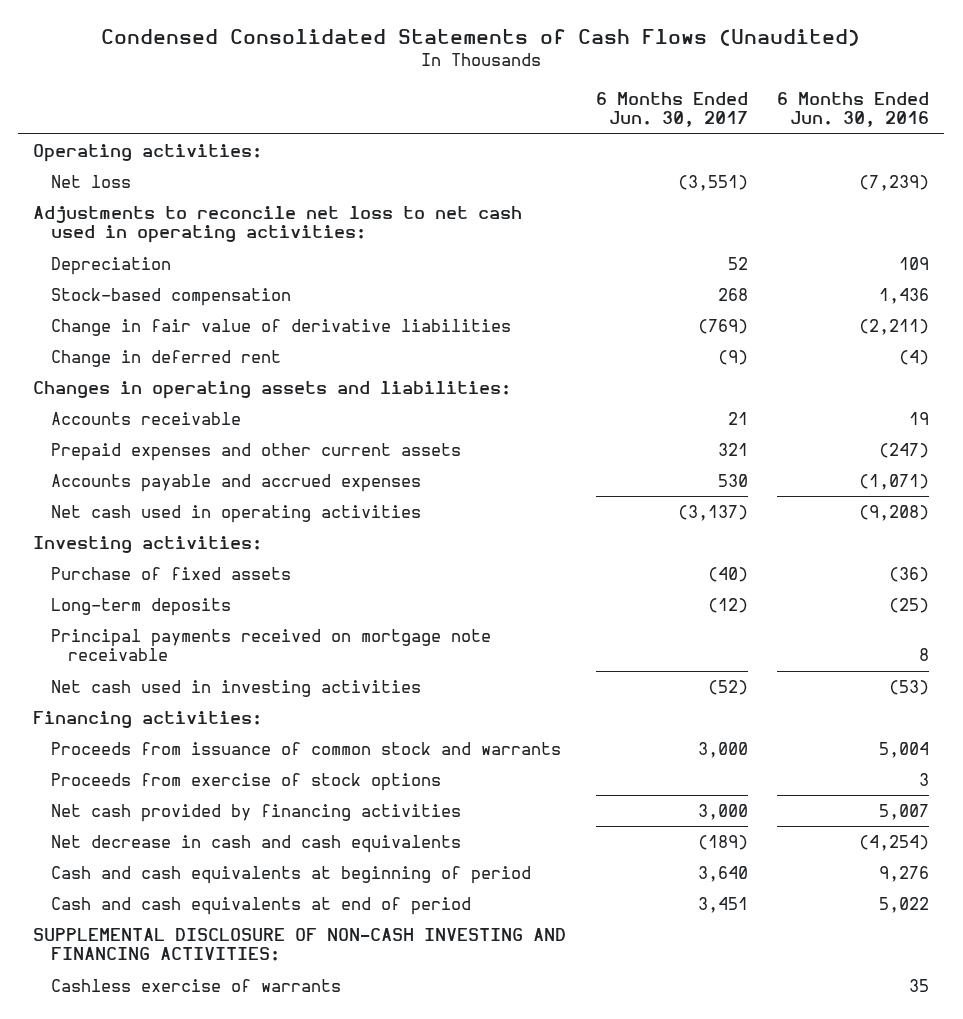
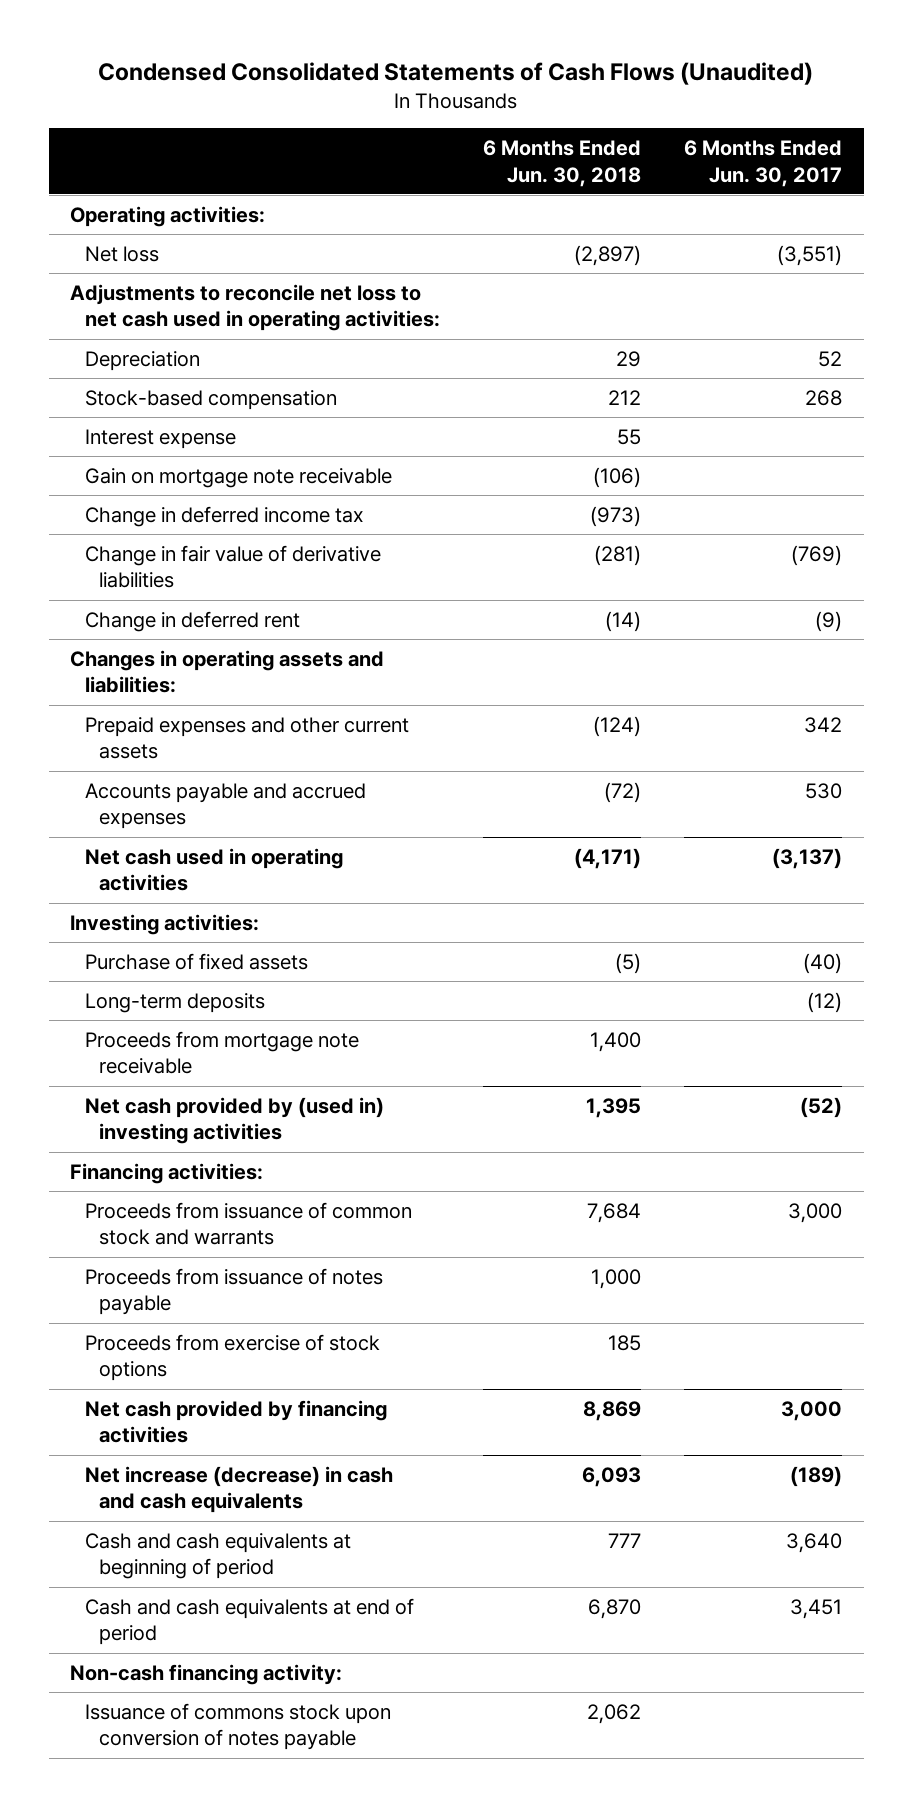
[777,92,930,128] 6 Months Ended Jun. 30, 2016 -> none
none -> [483,140,642,187] 6 Months Ended Jun. 30, 2018
none -> [84,428,236,449] Interest expense
none -> [84,467,392,488] Gain on mortgage note receivable
none -> [84,505,364,527] Change in deferred income tax
[50,412,241,426] Accounts receivable -> none
[717,443,748,457] 321 -> [804,716,843,733] 342
[50,629,491,662] Principal payments received on mortgage note receivable -> none
none -> [84,1030,359,1075] Proceeds from mortgage note receivable
[50,680,421,698] Net cash used in investing activities -> [84,1096,384,1145] Net cash provided by (used in) investing activities
none -> [84,1267,383,1316] Proceeds from issuance of notes payable
[50,835,461,854] Net decrease in cash and cash equivalents -> [84,1465,393,1514] Net increase (decrease) in cash and cash equivalents
[33,928,567,962] SUPPLEMENTAL DISCLOSURE OF NON-CASH INVESTING AND FINANCING ACTIVITIES: -> none
[50,979,341,993] Cashless exercise of warrants -> none
none -> [70,1663,343,1685] Non-cash financing activity:
none -> [84,1702,391,1751] Issuance of commons stock upon conversion of notes payable

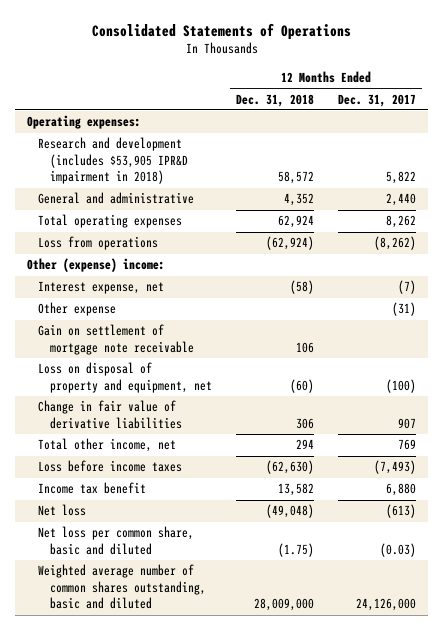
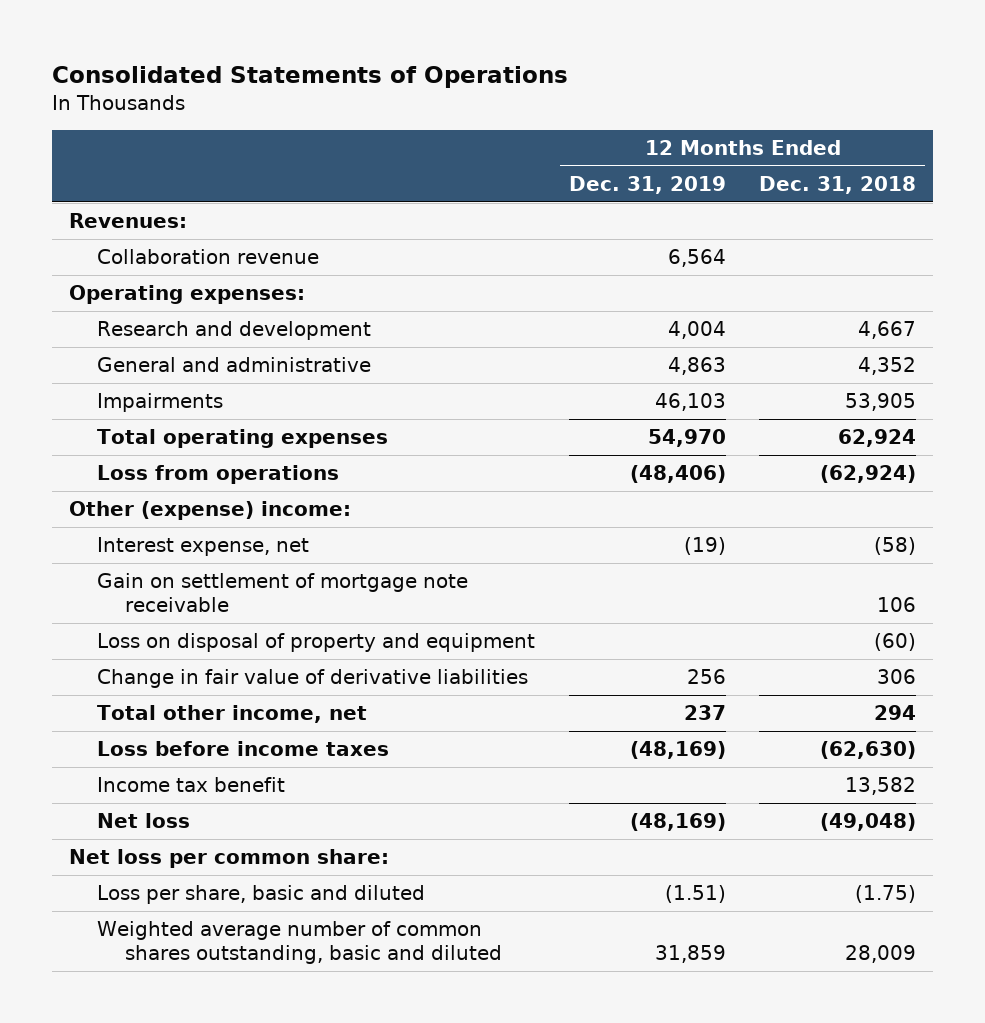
[337,93,416,107] Dec. 31, 2017 -> none
none -> [568,176,726,195] Dec. 31, 2019
none -> [68,213,187,229] Revenues:
none -> [96,249,319,265] Collaboration revenue
[38,137,188,185] Research and development (includes $53,905 IPR&D impairment in 2018) -> [96,321,371,341] Research and development
[277,171,314,185] 58,572 -> [858,321,917,340] 4,667
none -> [96,393,223,413] Impairments
[38,302,117,317] Other expense -> none
[38,362,212,393] Loss on disposal of property and equipment, net -> [96,633,535,653] Loss on disposal of property and equipment
none -> [68,849,389,869] Net loss per common share:
[38,526,195,555] Net loss per common share, basic and diluted -> [96,885,425,905] Loss per share, basic and diluted
[253,598,314,612] 28,009,000 -> [845,945,917,964] 28,009

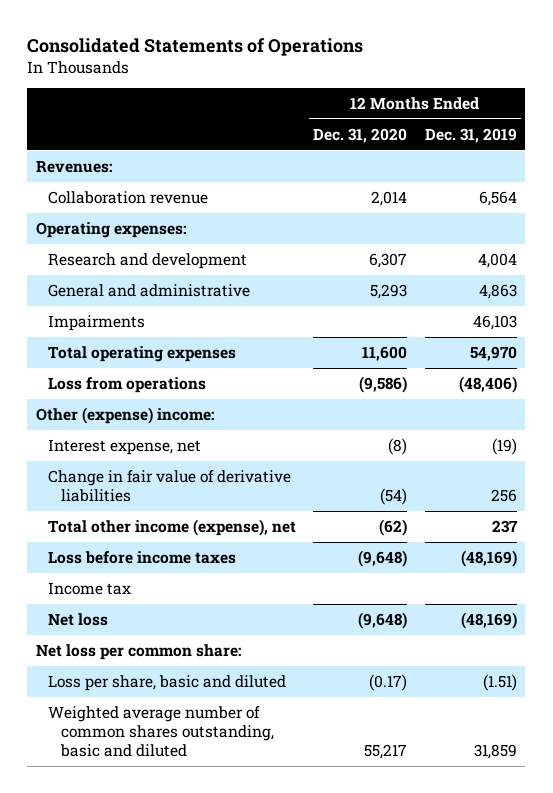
[759,176,917,195] Dec. 31, 2018 -> none
none -> [313,127,408,143] Dec. 31, 2020
[96,573,468,613] Gain on settlement of mortgage note receivable -> none
[96,633,535,653] Loss on disposal of property and equipment -> none
[96,705,367,724] Total other income, net -> [48,518,297,536] Total other income (expense), net
[96,777,285,793] Income tax benefit -> [48,581,132,595] Income tax

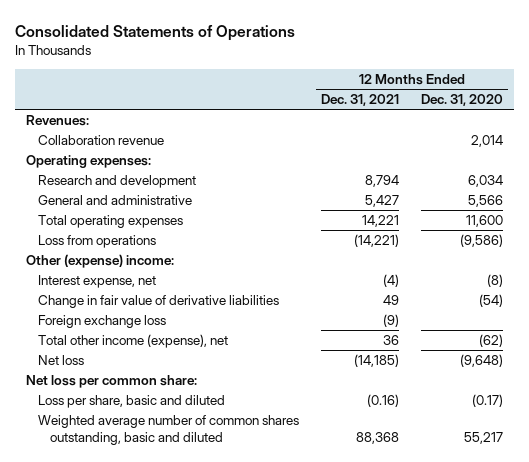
[424,127,517,143] Dec. 31, 2019 -> none
none -> [321,94,400,107] Dec. 31, 2021
[48,314,146,331] Impairments -> none
[369,252,408,268] 6,307 -> [468,175,504,188] 6,034
[370,283,408,299] 5,293 -> [468,195,504,208] 5,566
none -> [38,315,167,329] Foreign exchange loss
[48,550,237,564] Loss before income taxes -> none
[48,581,132,595] Income tax -> none

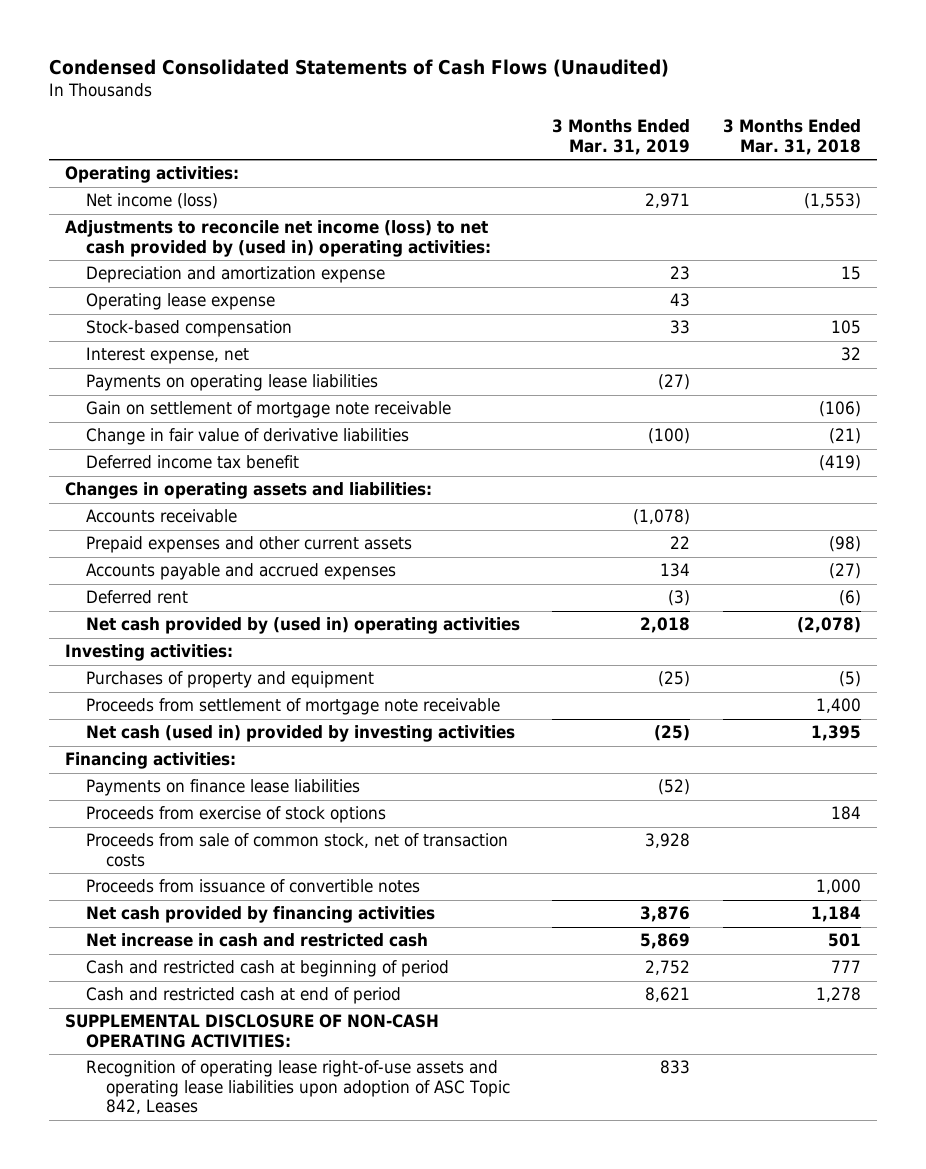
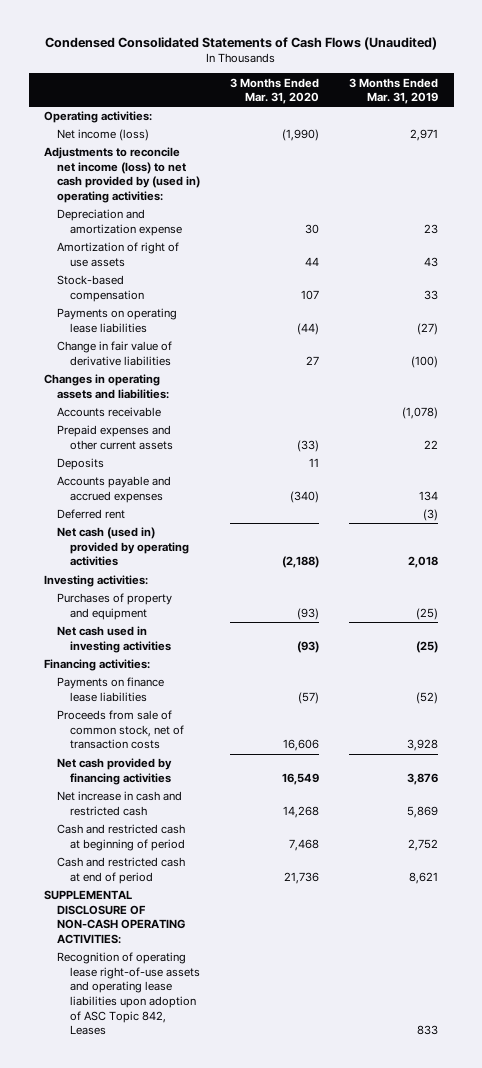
[722,119,861,155] 3 Months Ended Mar. 31, 2018 -> none
none -> [230,77,320,105] 3 Months Ended Mar. 31, 2020
[85,293,275,311] Operating lease expense -> none
none -> [56,242,179,267] Amortization of right of use assets
[85,347,249,365] Interest expense, net -> none
[85,401,451,419] Gain on settlement of mortgage note receivable -> none
[85,455,299,470] Deferred income tax benefit -> none
none -> [56,458,104,471] Deposits
[85,617,520,635] Net cash provided by (used in) operating activities -> [56,527,189,567] Net cash (used in) provided by operating activities
[85,698,500,716] Proceeds from settlement of mortgage note receivable -> none
[85,725,515,743] Net cash (used in) provided by investing activities -> [56,626,171,653] Net cash used in investing activities
[85,806,386,824] Proceeds from exercise of stock options -> none
[85,879,420,894] Proceeds from issuance of convertible notes -> none

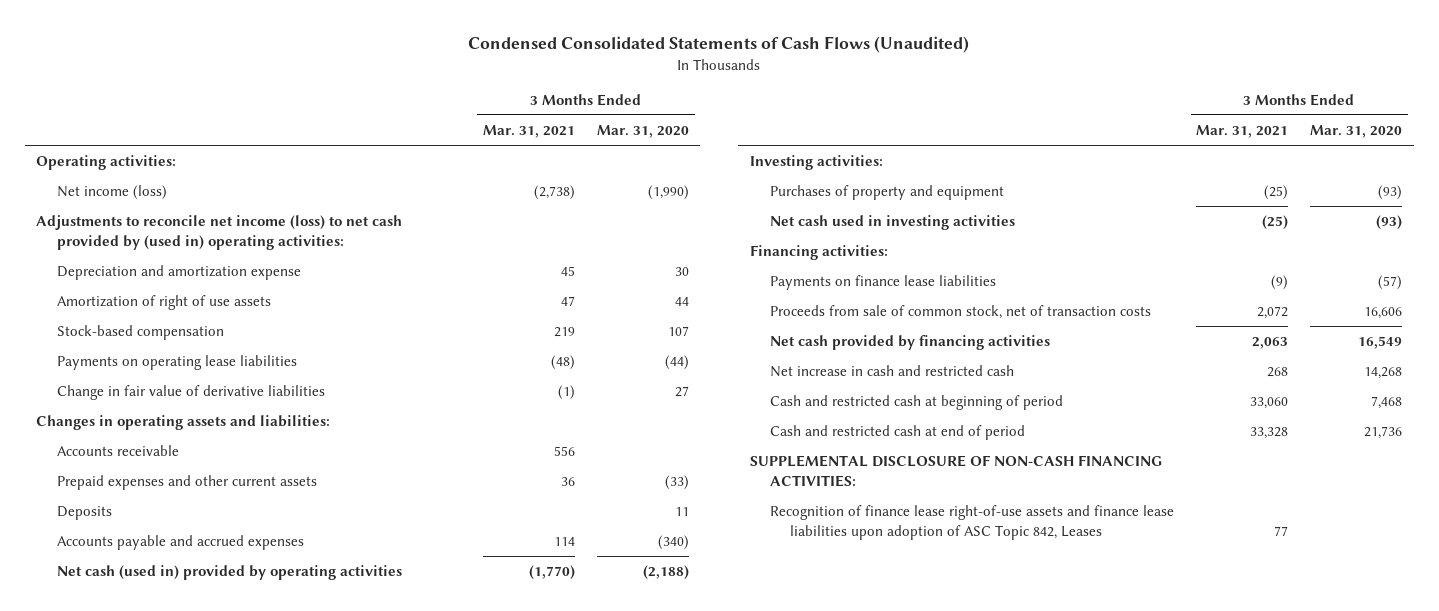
[349,77,439,105] 3 Months Ended Mar. 31, 2019 -> none
none -> [482,125,575,139] Mar. 31, 2021
[56,509,125,520] Deferred rent -> none
[43,890,185,945] SUPPLEMENTAL DISCLOSURE OF NON-CASH OPERATING ACTIVITIES: -> [749,455,1162,487] SUPPLEMENTAL DISCLOSURE OF NON-CASH FINANCING ACTIVITIES:
[56,952,200,1036] Recognition of operating lease right-of-use assets and operating lease liabilities upon adoption of ASC Topic 842, Leases -> [769,505,1174,540] Recognition of finance lease right-of-use assets and finance lease liabilities upon adoption of ASC Topic 842, Leases

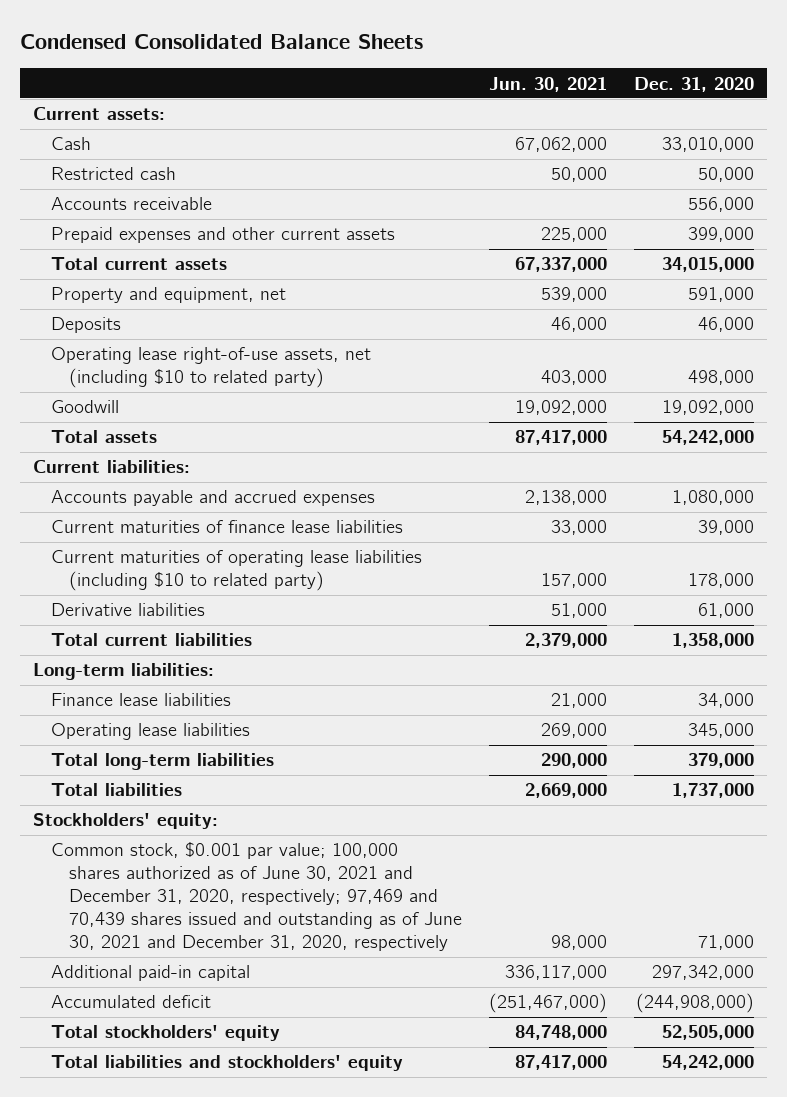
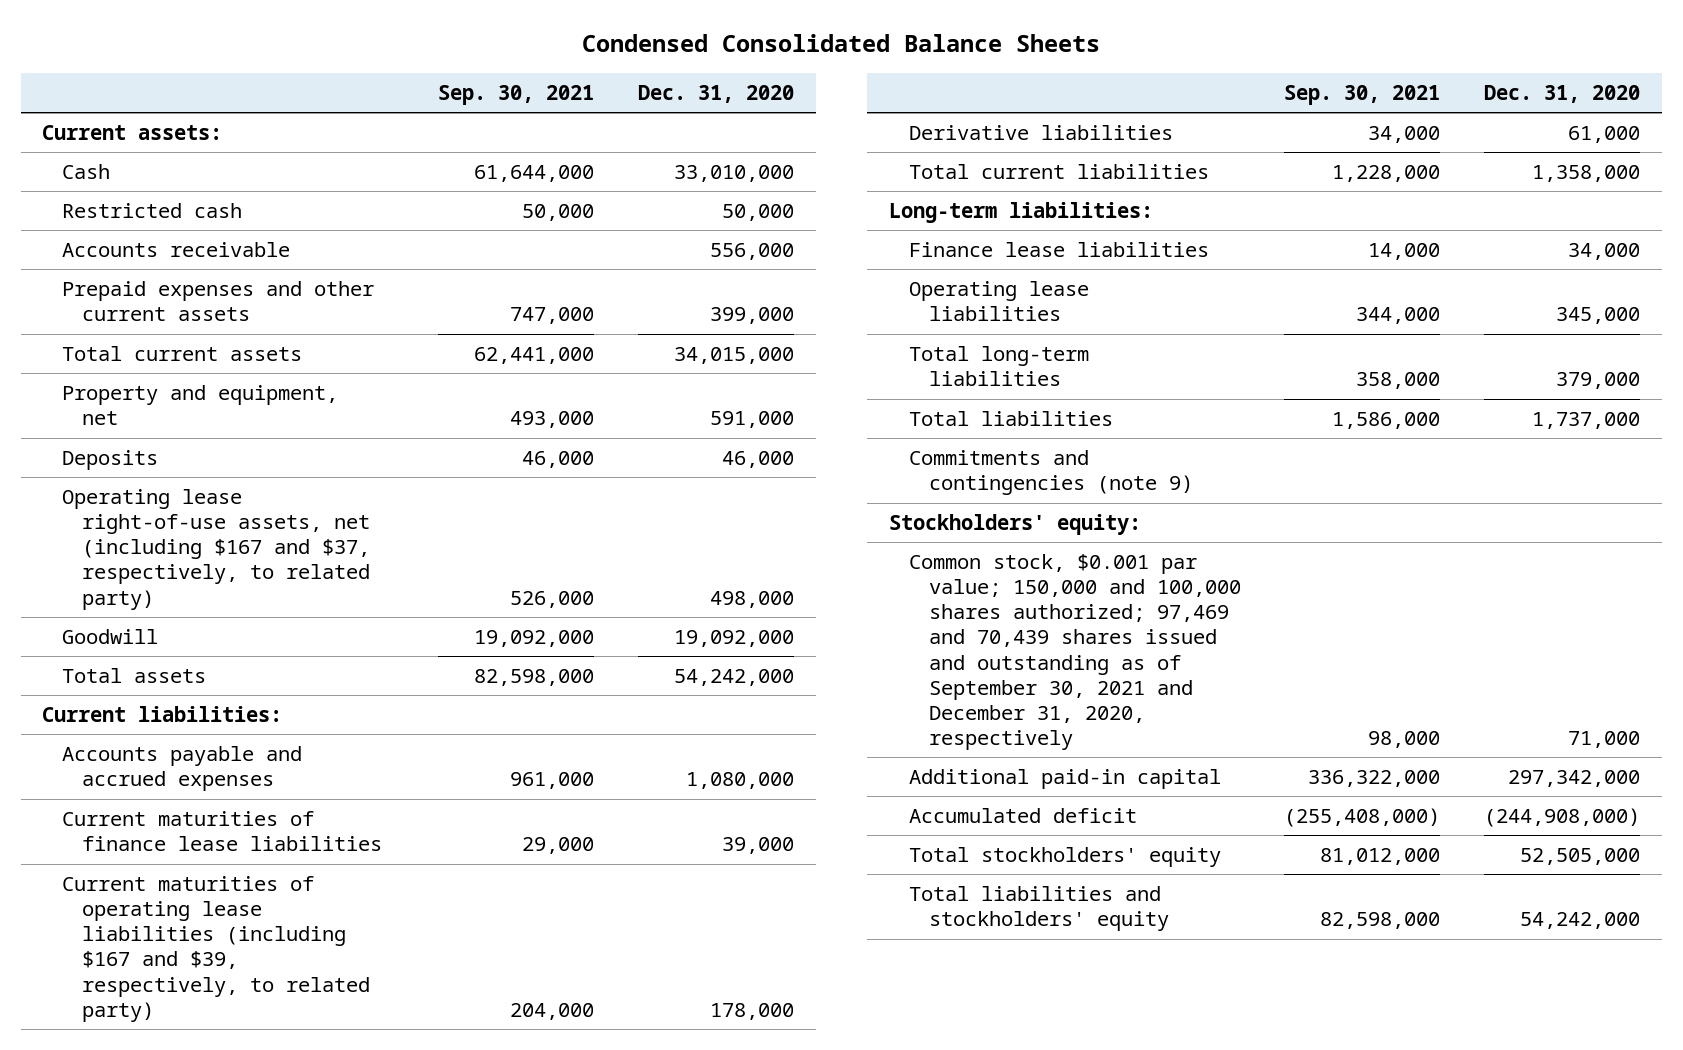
[488,76,607,92] Jun. 30, 2021 -> none
none -> [437,84,594,105] Sep. 30, 2021
[51,347,372,389] Operating lease right-of-use assets, net (including $10 to related party) -> [62,489,371,610] Operating lease right-of-use assets, net (including $167 and $37, respectively, to related party)
[51,550,423,592] Current maturities of operating lease liabilities (including $10 to related party) -> [62,876,371,1022] Current maturities of operating lease liabilities (including $167 and $39, respectively, to related party)
none -> [908,450,1193,496] Commitments and contingencies (note 9)
[51,842,463,952] Common stock, $0.001 par value; 100,000 shares authorized as of June 30, 2021 and December 31, 2020, respectively; 97,469 and 70,439 shares issued and outstanding as of June 30, 2021 and December 31, 2020, respectively -> [908,554,1241,751] Common stock, $0.001 par value; 150,000 and 100,000 shares authorized; 97,469 and 70,439 shares issued and outstanding as of September 30, 2021 and December 31, 2020, respectively

